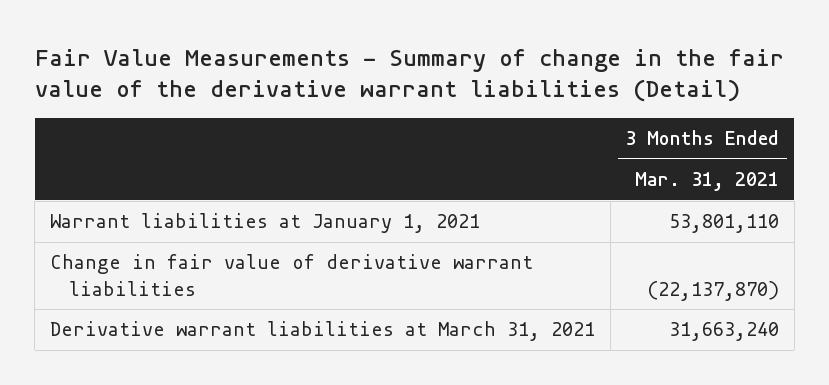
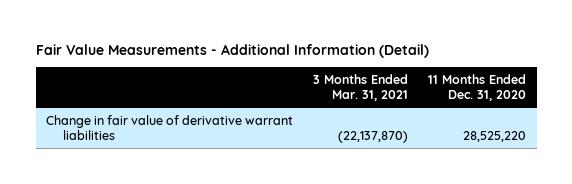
[34,49,784,103] Fair Value Measurements - Summary of change in the fair value of the derivative warrant liabilities (Detail) -> [35,43,429,58] Fair Value Measurements - Additional Information (Detail)
none -> [428,73,527,101] 11 Months Ended Dec. 31, 2020
[49,213,480,234] Warrant liabilities at January 1, 2021 -> none
[49,321,595,342] Derivative warrant liabilities at March 31, 2021 -> none

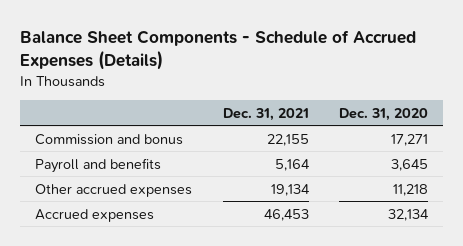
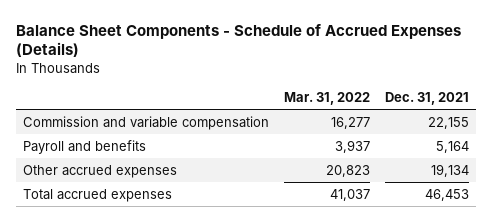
[338,107,428,121] Dec. 31, 2020 -> none
none -> [283,92,370,106] Mar. 31, 2022
[35,133,184,145] Commission and bonus -> [22,115,269,130] Commission and variable compensation
[35,208,155,222] Accrued expenses -> [22,188,172,202] Total accrued expenses

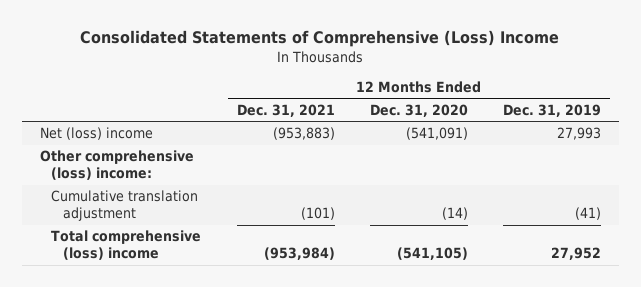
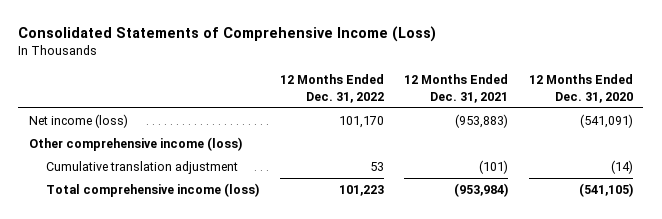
[80,30,560,48] Consolidated Statements of Comprehensive (Loss) Income -> [18,26,437,43] Consolidated Statements of Comprehensive Income (Loss)
[503,103,602,117] Dec. 31, 2019 -> none
none -> [279,74,384,103] 12 Months Ended Dec. 31, 2022
[39,127,153,141] Net (loss) income -> [28,114,128,129] Net income (loss)
[39,150,194,181] Other comprehensive (loss) income: -> [28,137,242,152] Other comprehensive income (loss)
[51,230,202,261] Total comprehensive (loss) income -> [46,183,260,198] Total comprehensive income (loss)

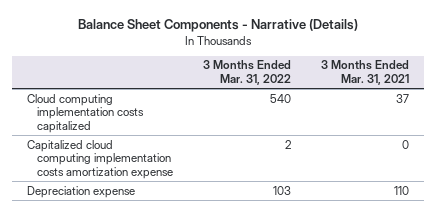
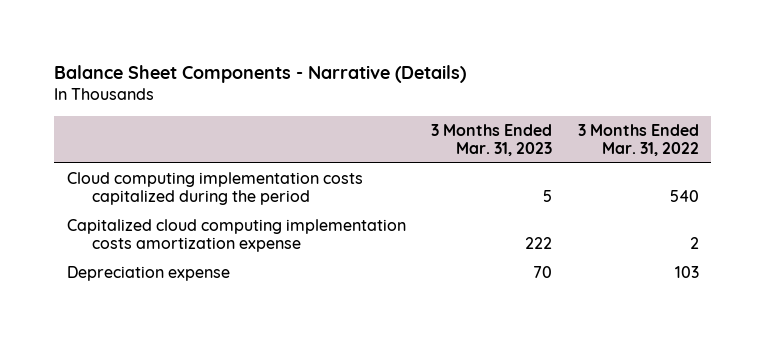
[321,60,410,85] 3 Months Ended Mar. 31, 2021 -> none
none -> [431,123,553,157] 3 Months Ended Mar. 31, 2023
[26,93,144,133] Cloud computing implementation costs capitalized -> [66,171,363,206] Cloud computing implementation costs capitalized during the period

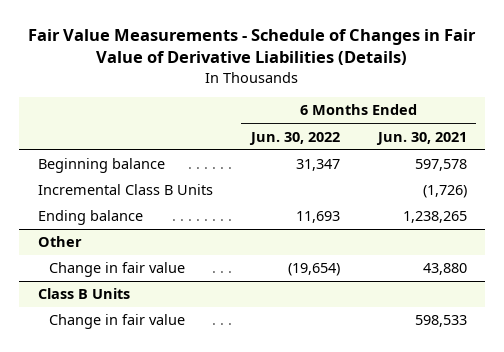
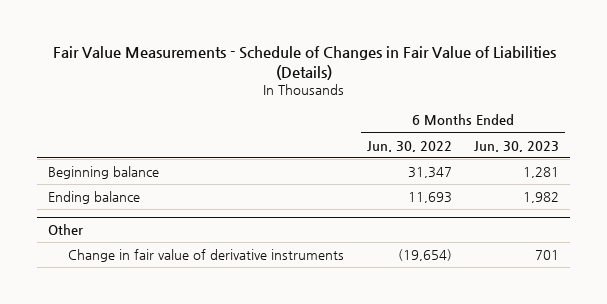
[28,29,477,66] Fair Value Measurements - Schedule of Changes in Fair Value of Derivative Liabilities (Details) -> [52,45,556,80] Fair Value Measurements - Schedule of Changes in Fair Value of Liabilities (Details)
[375,131,467,145] Jun. 30, 2021 -> none
none -> [474,140,560,152] Jun. 30, 2023
[37,184,213,196] Incremental Class B Units -> none
[37,288,130,300] Class B Units -> none
[49,314,186,330] Change in fair value -> none
[49,262,186,278] Change in fair value -> [67,249,344,263] Change in fair value of derivative instruments

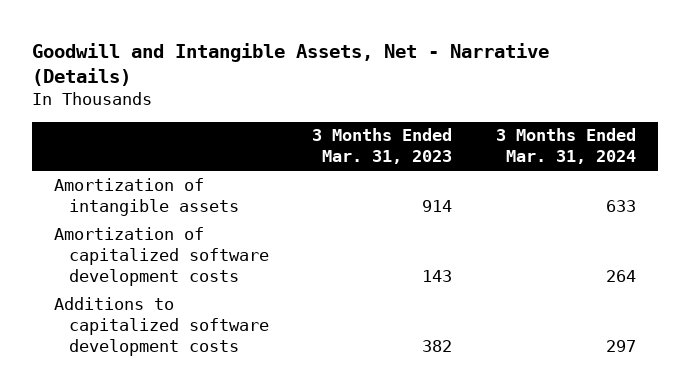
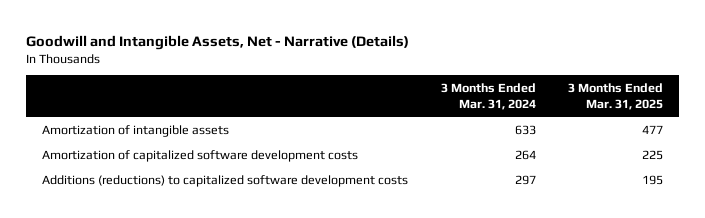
[312,128,453,165] 3 Months Ended Mar. 31, 2023 -> none
none -> [567,83,663,110] 3 Months Ended Mar. 31, 2025
[54,296,269,356] Additions to capitalized software development costs -> [42,174,409,187] Additions (reductions) to capitalized software development costs

